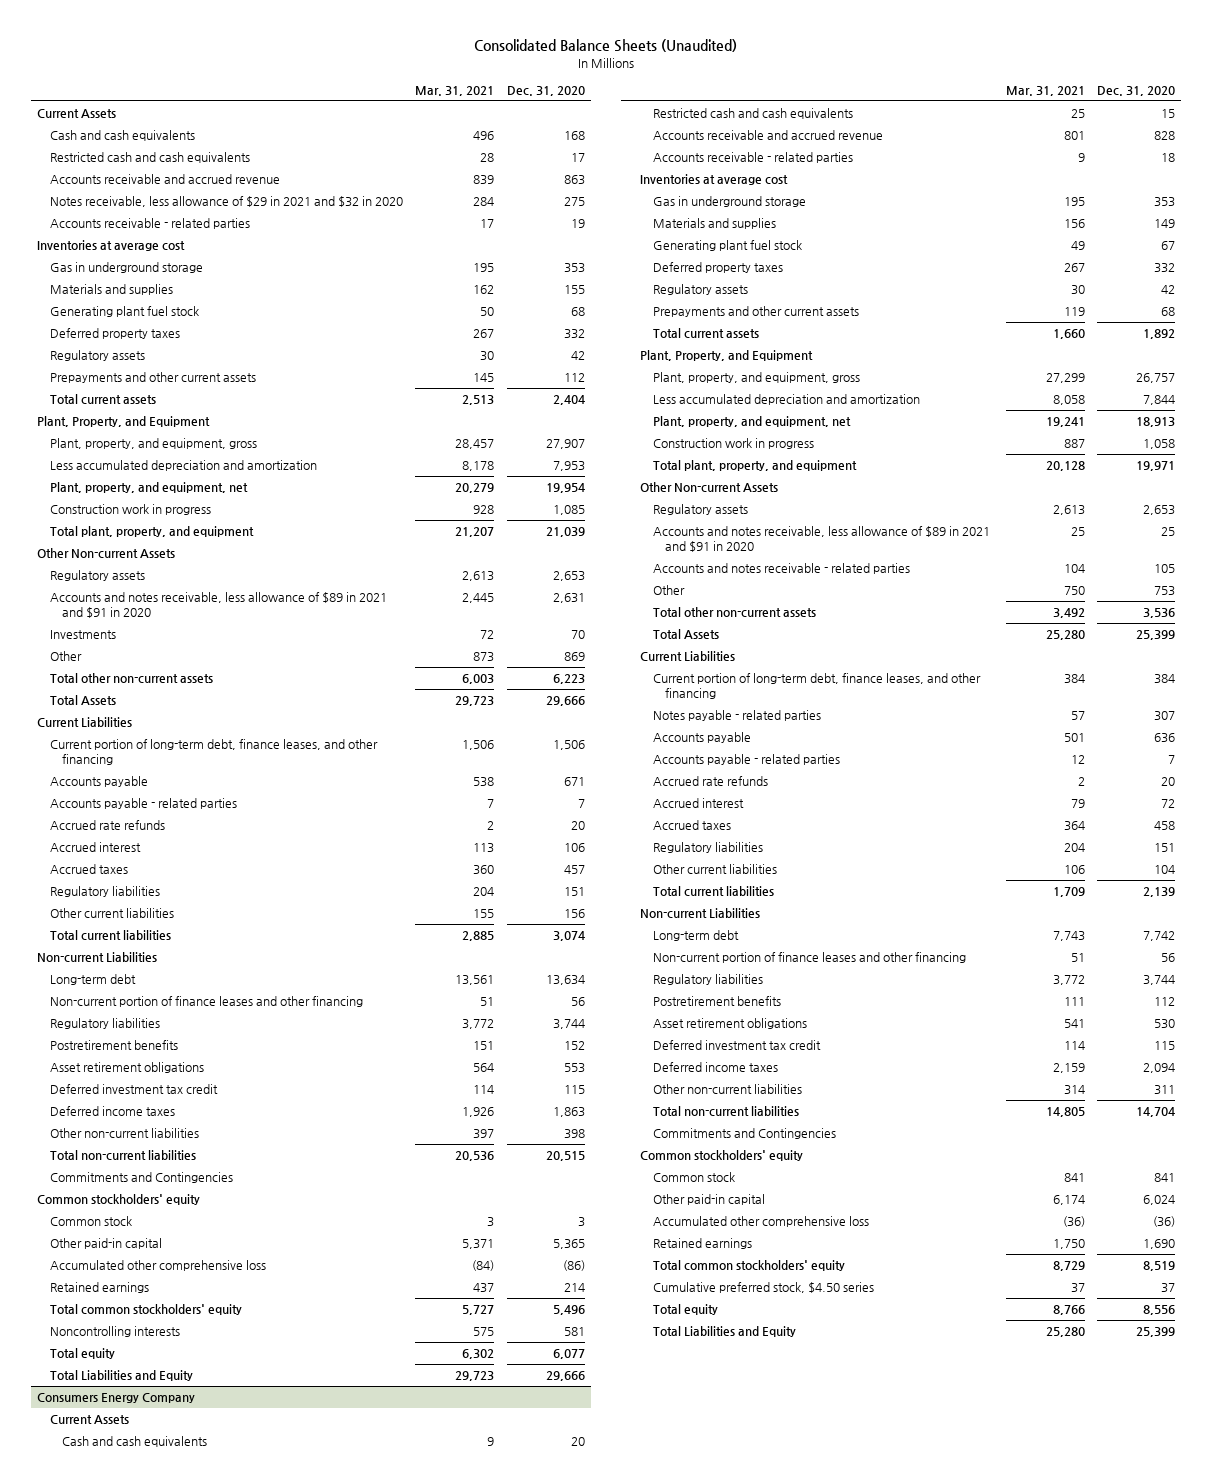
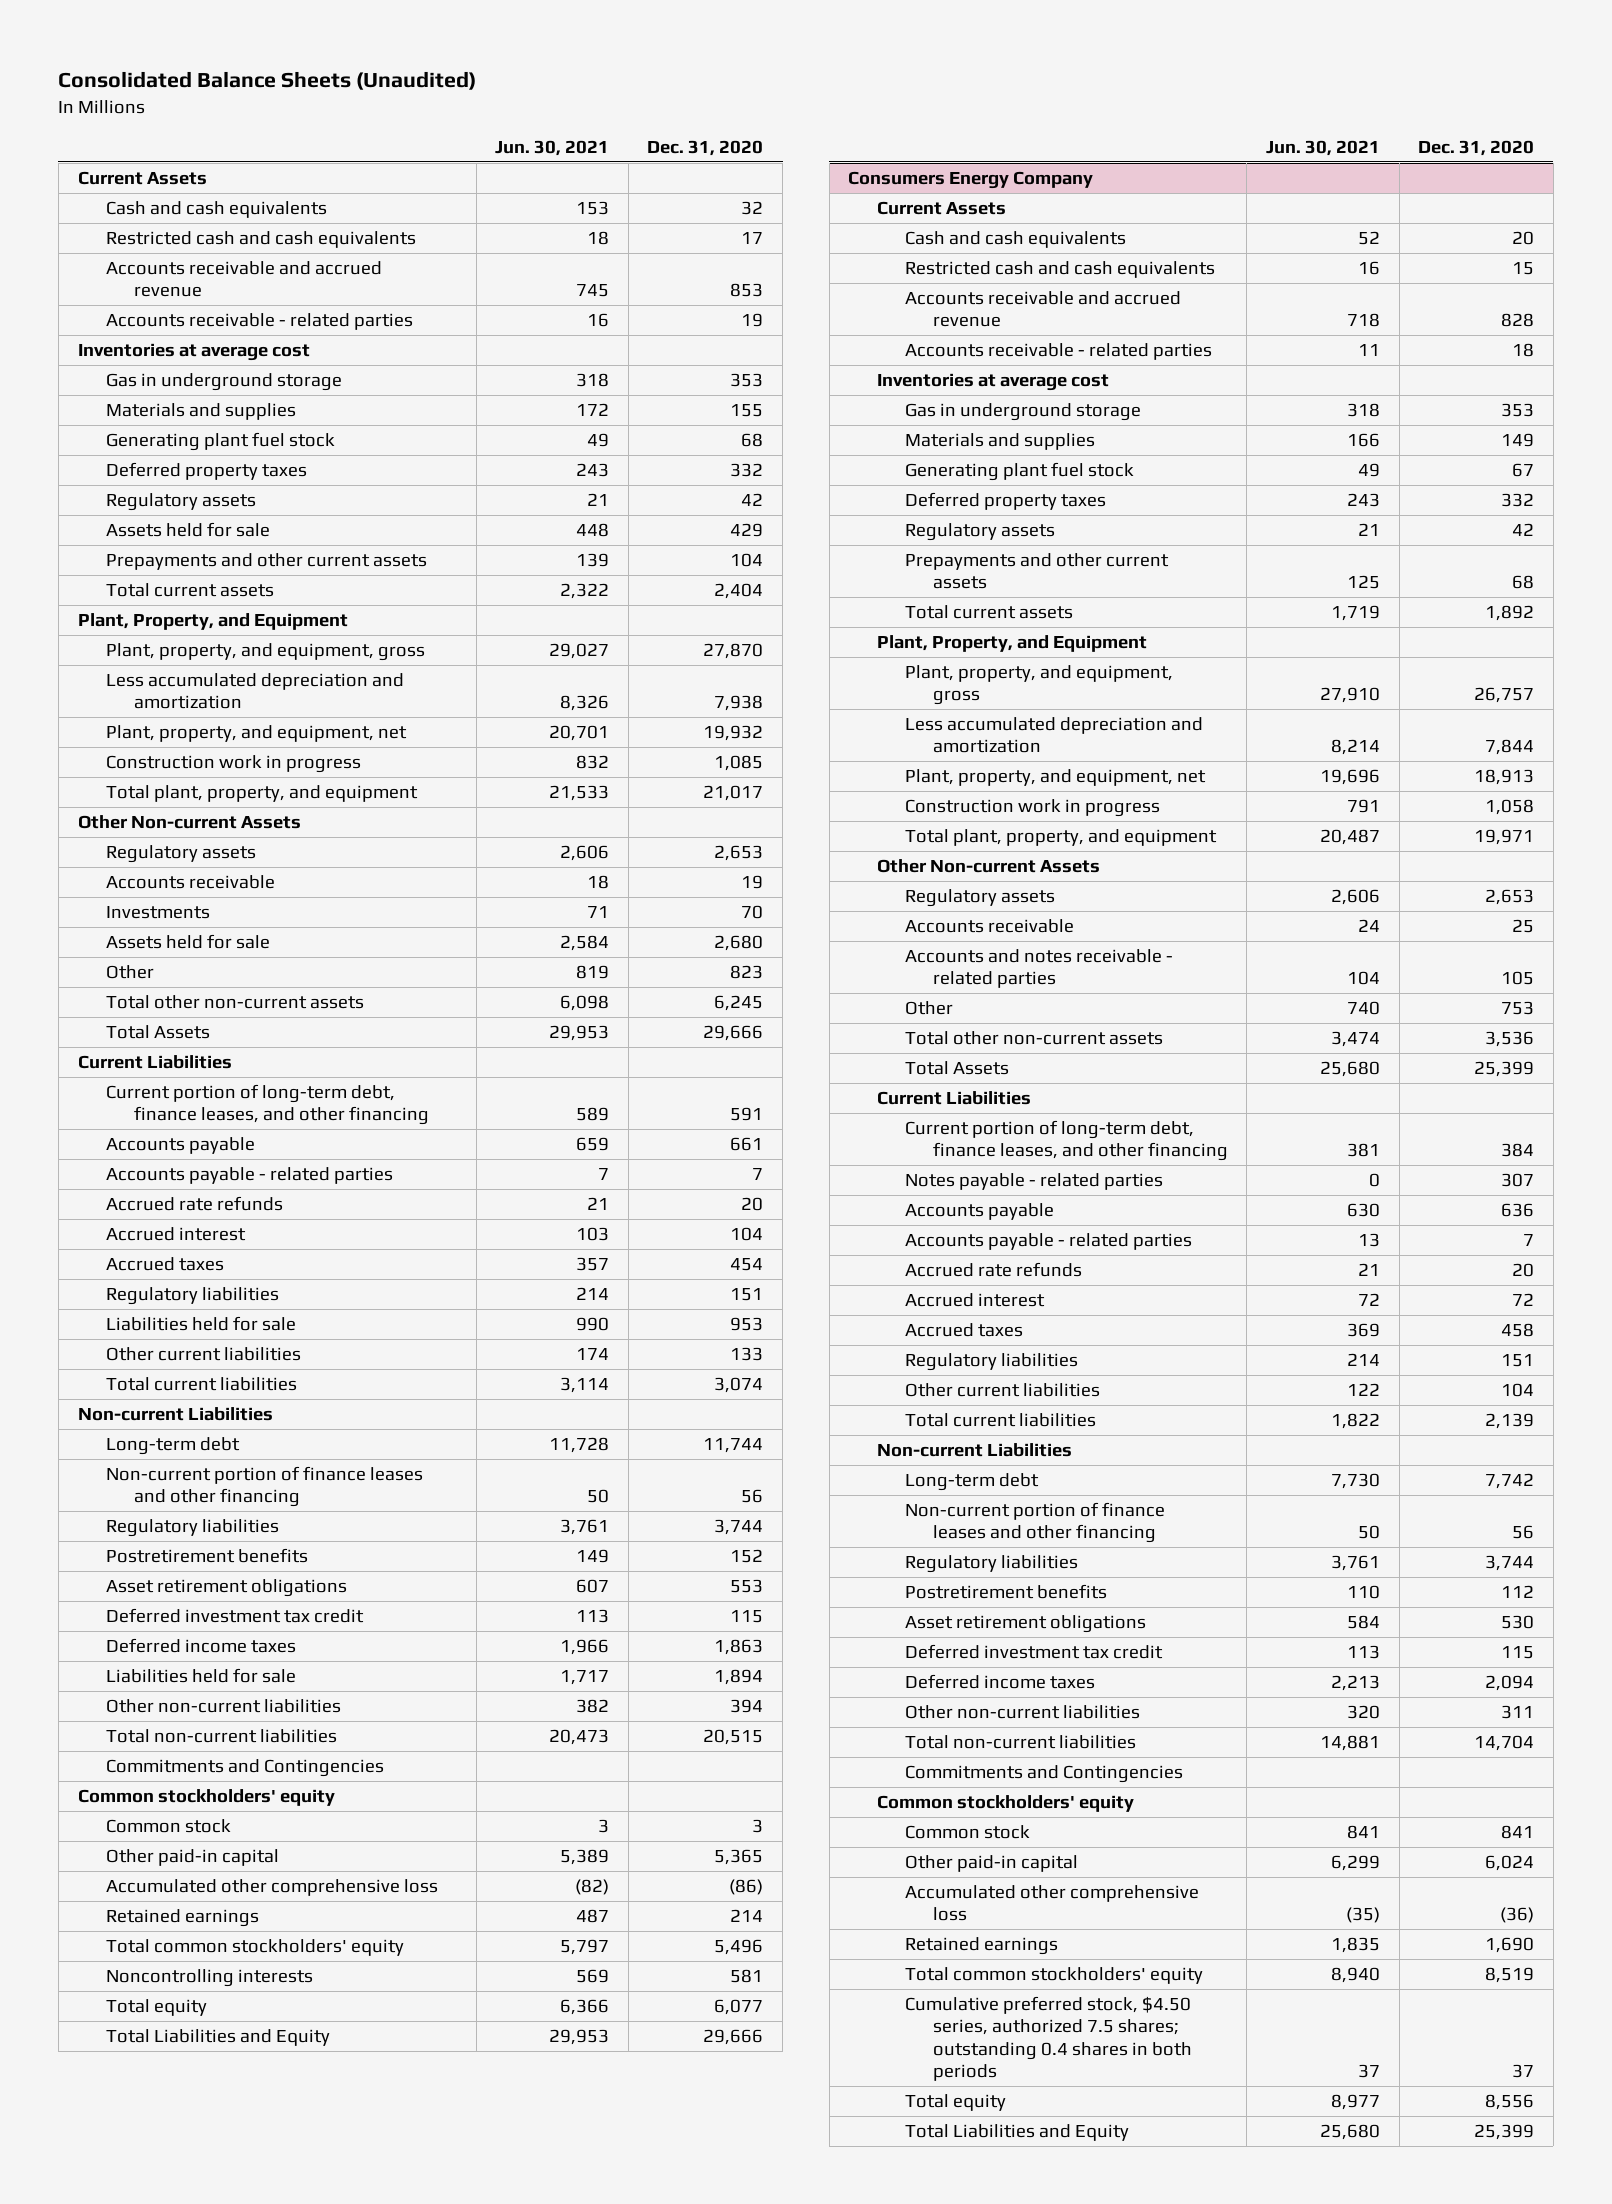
[415,86,495,97] Mar. 31, 2021 -> none
none -> [495,139,610,156] Jun. 30, 2021
[563,131,585,141] 168 -> [741,201,764,216] 32
[49,196,403,208] Notes receivable, less allowance of $29 in 2021 and $32 in 2020 -> none
[563,175,585,186] 863 -> [730,283,764,298] 853
none -> [105,522,270,538] Assets held for sale
[563,373,585,383] 112 -> [730,553,764,568] 104
[545,439,585,450] 27,907 -> [703,643,764,660] 27,870
[552,461,585,472] 7,953 -> [714,695,764,712] 7,938
[545,483,585,494] 19,954 -> [703,725,764,742] 19,932
[545,527,585,538] 21,039 -> [703,785,764,802] 21,017
[49,592,387,619] Accounts and notes receivable, less allowance of $89 in 2021 and $91 in 2020 -> none
none -> [105,875,275,890] Accounts receivable
none -> [105,934,270,950] Assets held for sale
[563,652,585,662] 869 -> [730,965,764,980] 823
[552,674,585,685] 6,223 -> [714,995,764,1012] 6,245
[552,740,585,751] 1,506 -> [730,1107,764,1122] 591
[563,777,585,787] 671 -> [730,1137,764,1152] 661
[563,843,585,853] 106 -> [730,1227,764,1242] 104
[563,865,585,875] 457 -> [730,1258,764,1272] 454
none -> [105,1316,296,1332] Liabilities held for sale
[563,909,585,919] 156 -> [730,1347,764,1362] 133
[545,975,585,986] 13,634 -> [703,1438,764,1454] 11,744
none -> [105,1668,296,1684] Liabilities held for sale
[563,1129,585,1140] 398 -> [730,1699,764,1714] 394
[652,526,990,553] Accounts and notes receivable, less allowance of $89 in 2021 and $91 in 2020 -> [904,919,1074,934] Accounts receivable
[652,1282,874,1294] Cumulative preferred stock, $4.50 series -> [904,1996,1192,2081] Cumulative preferred stock, $4.50 series, authorized 7.5 shares; outstanding 0.4 shares in both periods

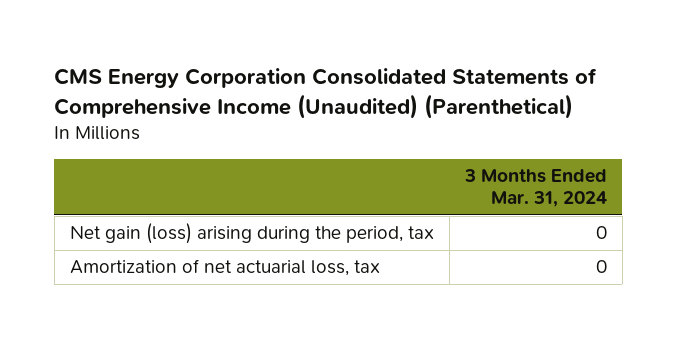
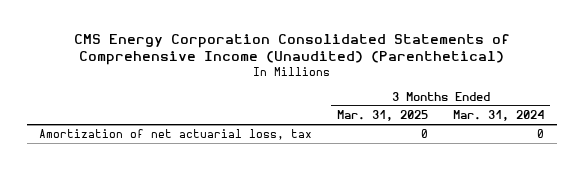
none -> [337,110,429,122] Mar. 31, 2025
[69,223,434,245] Net gain (loss) arising during the period, tax -> none

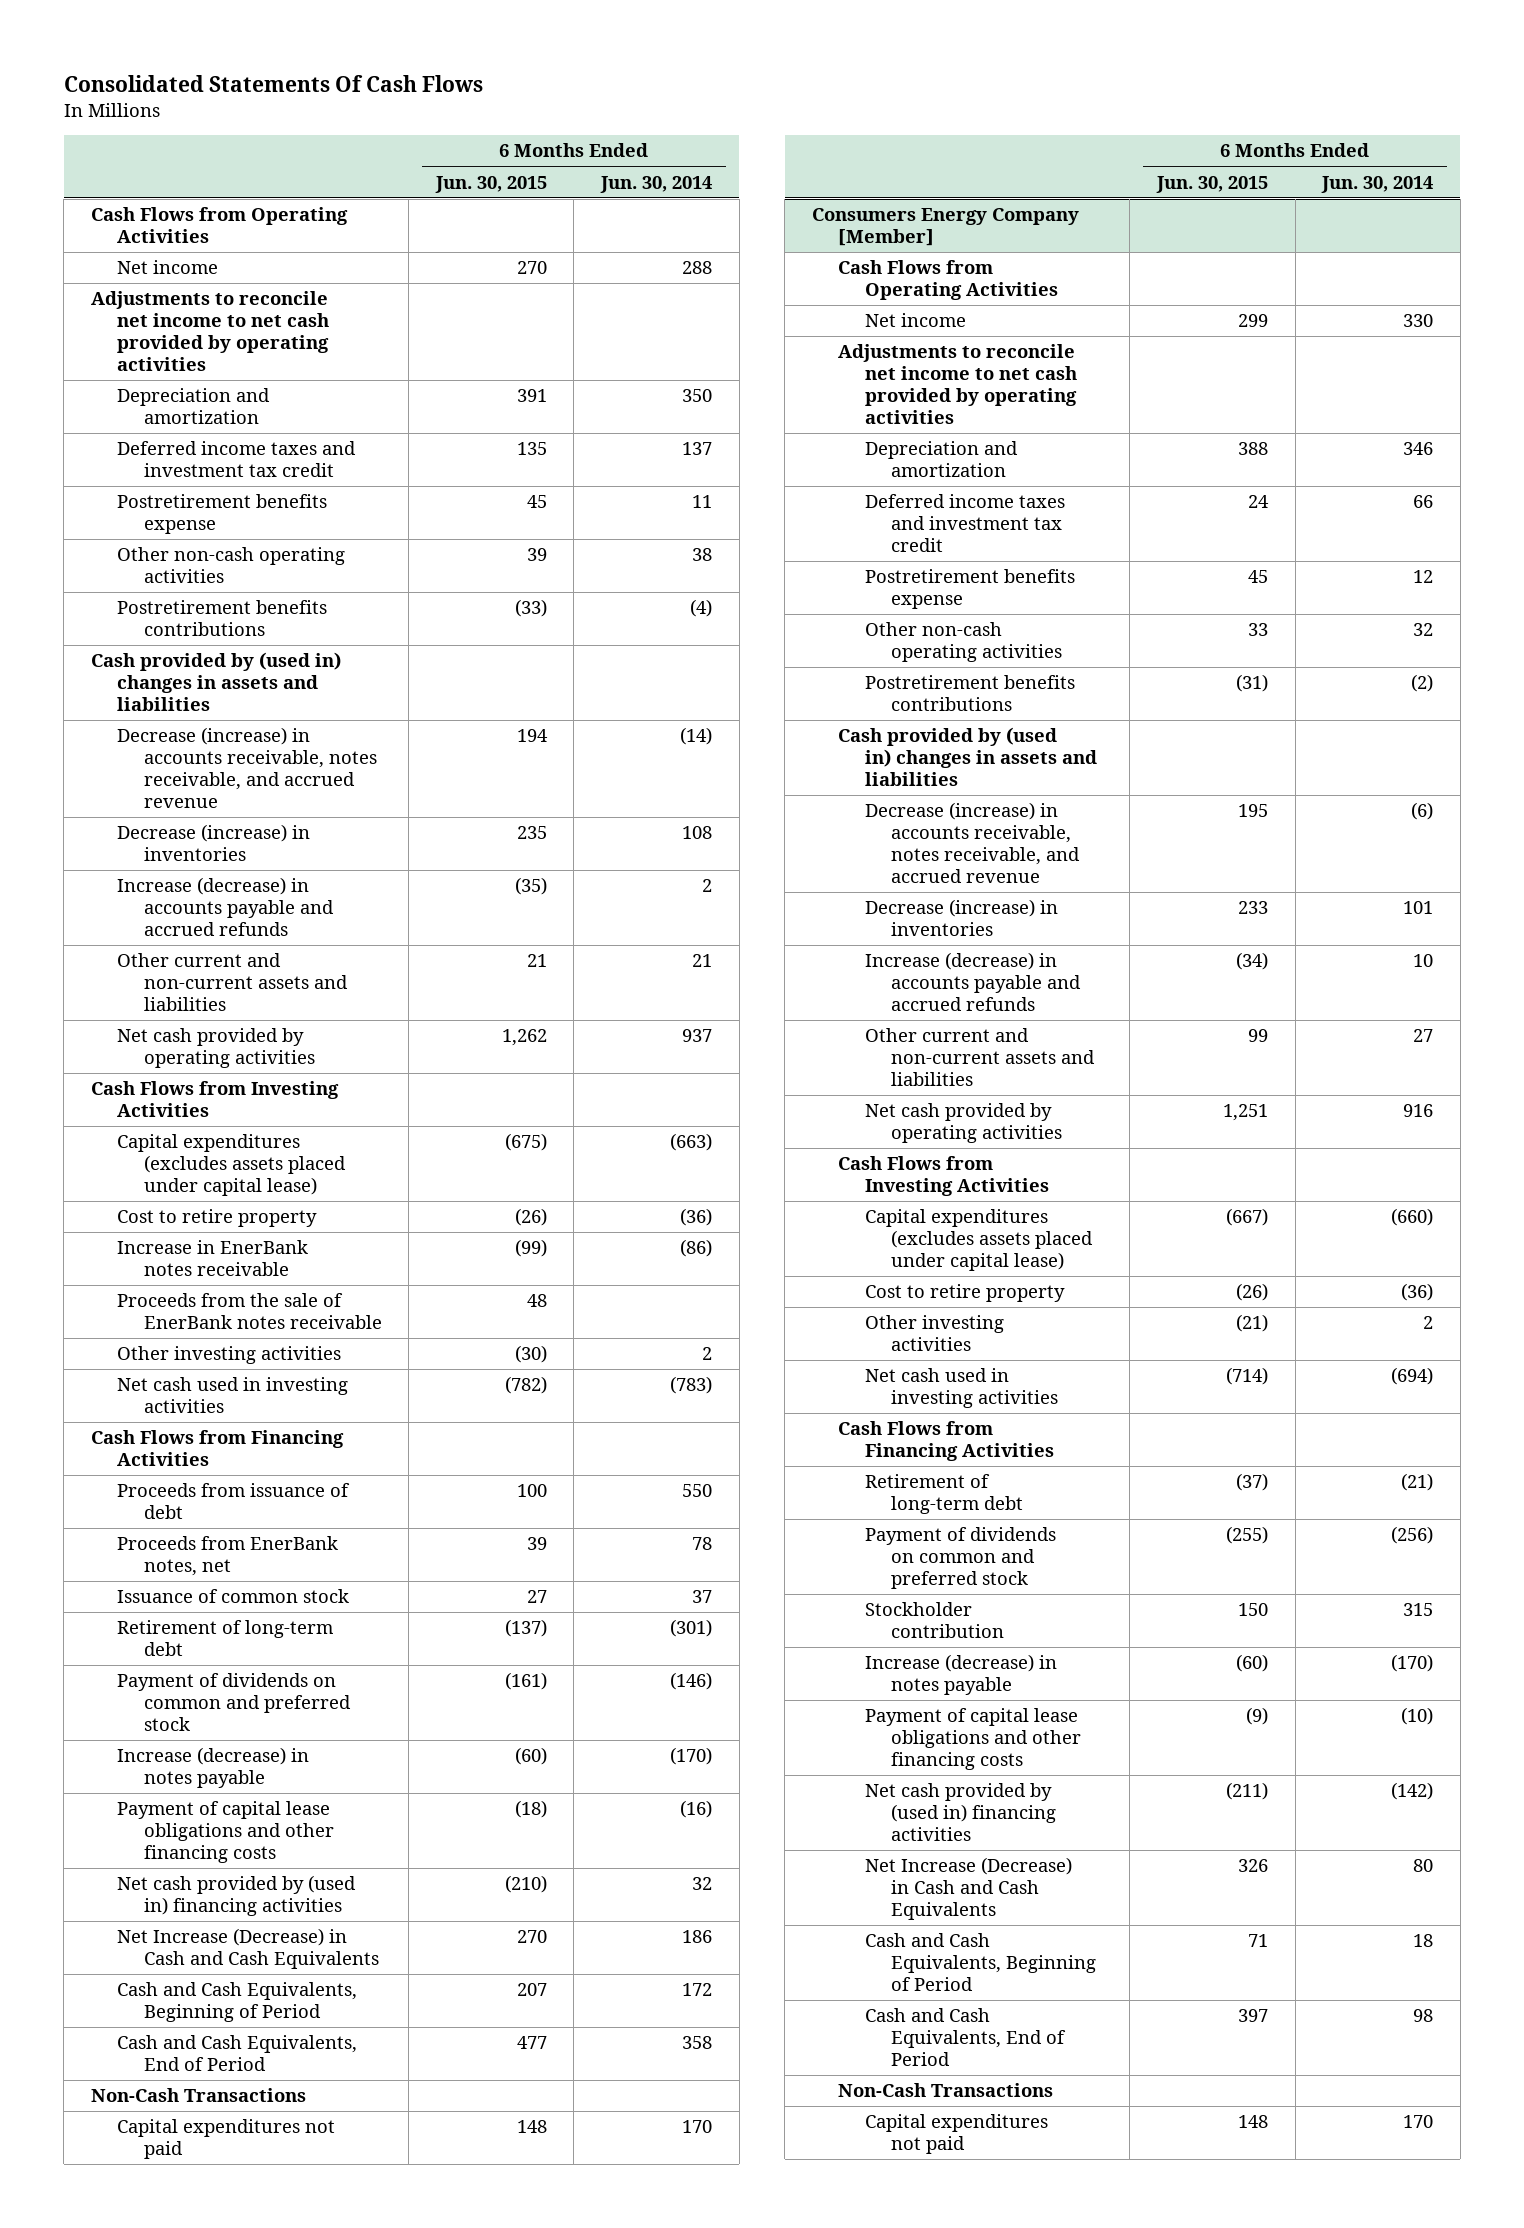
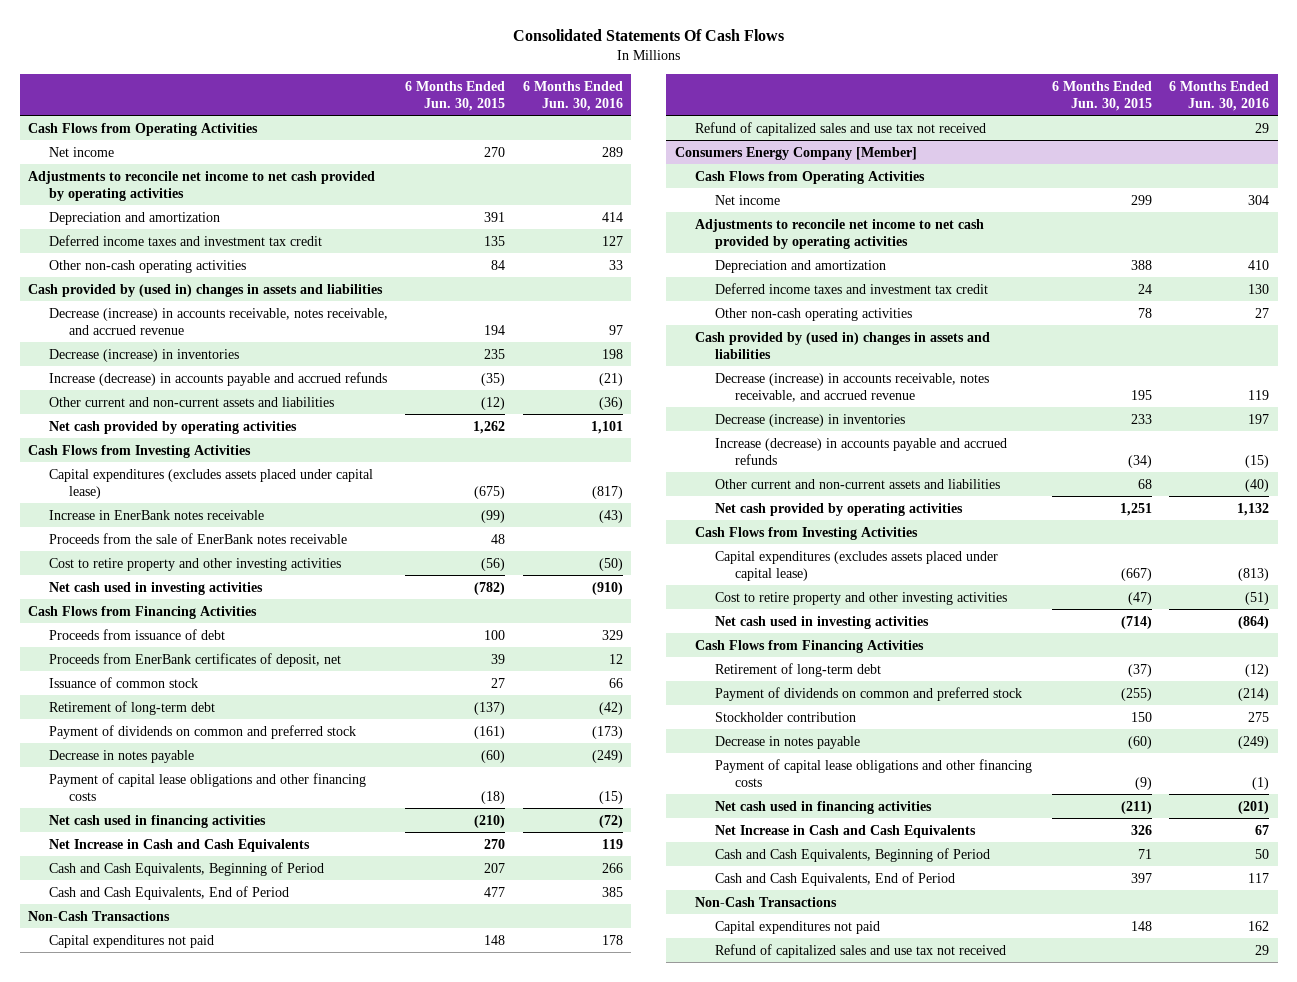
[600,175,713,193] Jun. 30, 2014 -> none
none -> [522,80,623,111] 6 Months Ended Jun. 30, 2016
[117,494,328,535] Postretirement benefits expense -> none
[117,600,328,637] Postretirement benefits contributions -> none
[526,548,547,562] 39 -> [491,259,506,270] 84
[526,954,547,968] 21 -> [481,396,506,410] (12)
[117,1209,318,1228] Cost to retire property -> none
[117,1346,342,1365] Other investing activities -> [48,557,341,571] Cost to retire property and other investing activities
[514,1345,547,1364] (30) -> [481,557,506,571] (56)
[117,1536,339,1577] Proceeds from EnerBank notes, net -> [48,652,341,667] Proceeds from EnerBank certificates of deposit, net
[117,1747,310,1789] Increase (decrease) in notes payable -> [48,749,194,763] Decrease in notes payable
[117,1875,357,1917] Net cash provided by (used in) financing activities -> [48,814,266,828] Net cash used in financing activities
[117,1928,379,1970] Net Increase (Decrease) in Cash and Cash Equivalents -> [48,838,310,852] Net Increase in Cash and Cash Equivalents
none -> [695,121,987,136] Refund of capitalized sales and use tax not received
[864,569,1075,610] Postretirement benefits expense -> none
[864,675,1075,712] Postretirement benefits contributions -> none
[1248,623,1269,637] 33 -> [1137,307,1152,318] 78
[1248,1029,1269,1043] 99 -> [1137,478,1152,489] 68
[864,1284,1065,1303] Cost to retire property -> none
[864,1315,1004,1352] Other investing activities -> [715,591,1008,605] Cost to retire property and other investing activities
[1236,1314,1269,1333] (21) -> [1127,591,1152,605] (47)
[864,1654,1057,1696] Increase (decrease) in notes payable -> [715,735,861,749] Decrease in notes payable
[864,1783,1057,1841] Net cash provided by (used in) financing activities -> [715,800,933,814] Net cash used in financing activities
[864,1857,1072,1920] Net Increase (Decrease) in Cash and Cash Equivalents -> [715,824,977,838] Net Increase in Cash and Cash Equivalents
none -> [715,943,1007,958] Refund of capitalized sales and use tax not received

